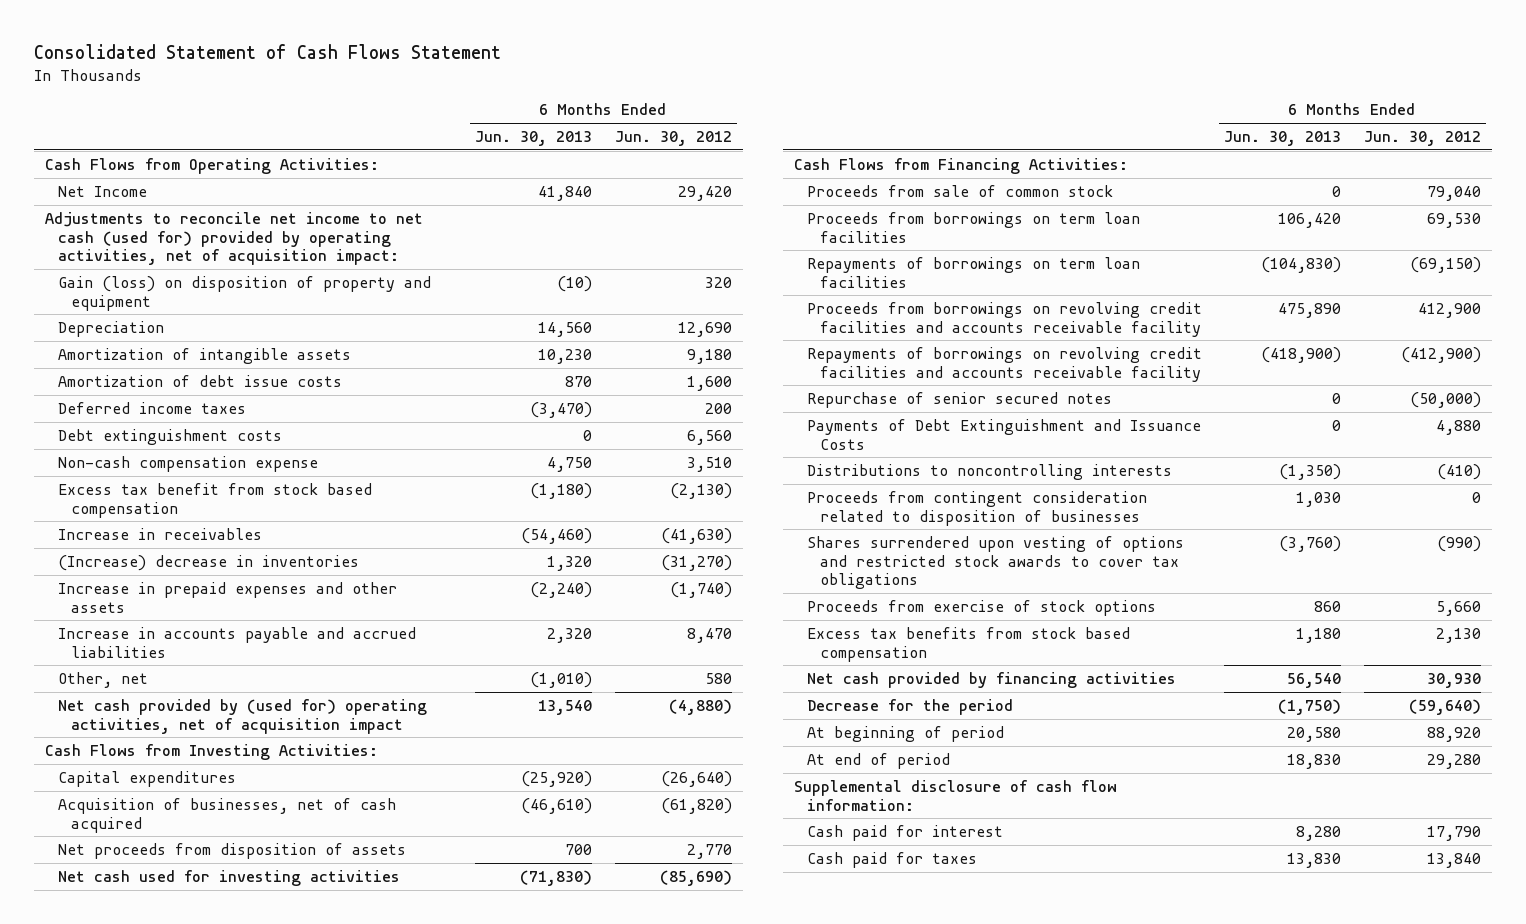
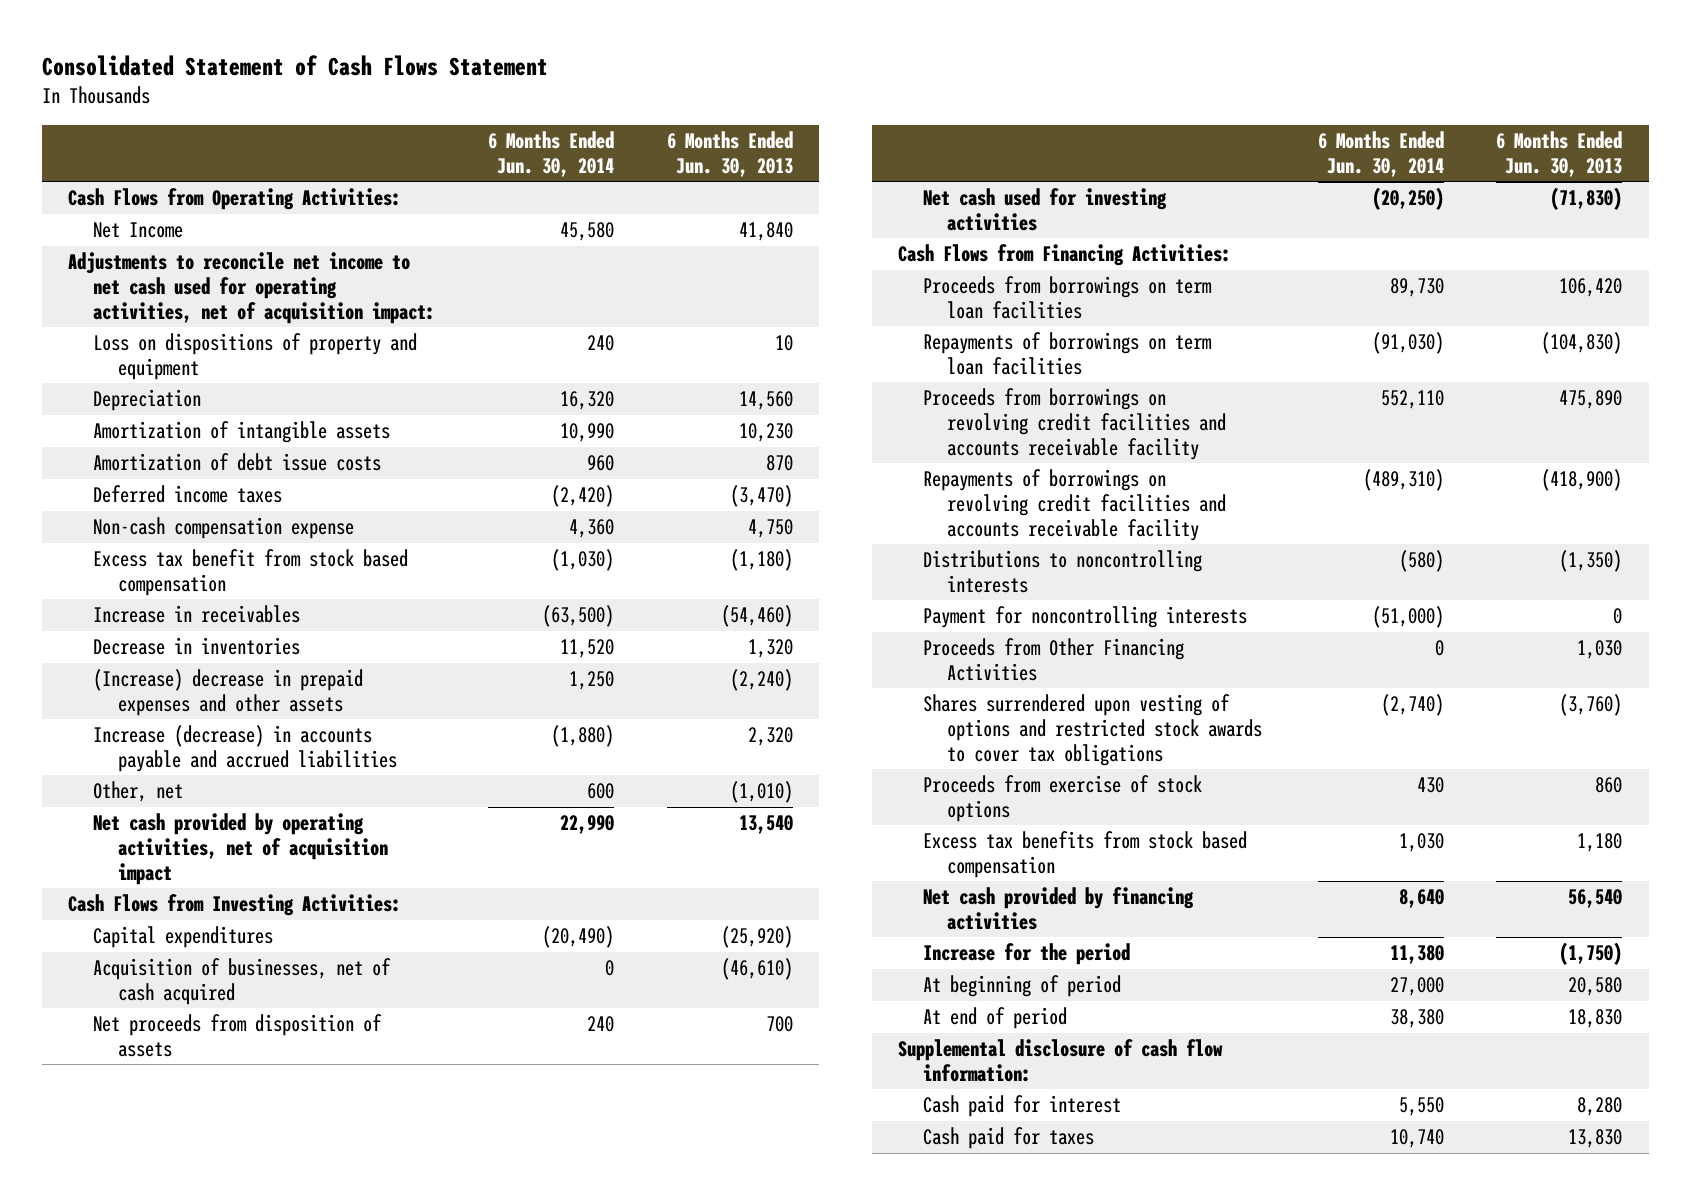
[614,130,732,146] Jun. 30, 2012 -> none
none -> [487,130,614,177] 6 Months Ended Jun. 30, 2014
[45,211,424,266] Adjustments to reconcile net income to net cash (used for) provided by operating activities, net of acquisition impact: -> [68,252,436,324] Adjustments to reconcile net income to net cash used for operating activities, net of acquisition impact:
[58,275,432,311] Gain (loss) on disposition of property and equipment -> [93,333,418,381] Loss on dispositions of property and equipment
[557,275,593,292] (10) -> [774,335,793,352] 10
[58,428,283,445] Debt extinguishment costs -> none
[58,554,360,571] (Increase) decrease in inventories -> [93,637,301,656] Decrease in inventories
[58,581,398,613] Increase in prepaid expenses and other assets -> [93,669,364,717] (Increase) decrease in prepaid expenses and other assets
[58,626,417,658] Increase in accounts payable and accrued liabilities -> [93,725,397,773] Increase (decrease) in accounts payable and accrued liabilities
[58,698,428,734] Net cash provided by (used for) operating activities, net of acquisition impact -> [93,813,388,885] Net cash provided by operating activities, net of acquisition impact
[807,184,1114,197] Proceeds from sale of common stock -> none
[807,391,1113,408] Repurchase of senior secured notes -> none
[807,418,1202,450] Payments of Debt Extinguishment and Issuance Costs -> none
none -> [922,606,1247,629] Payment for noncontrolling interests
[807,490,1148,526] Proceeds from contingent consideration related to disposition of businesses -> [922,638,1184,682] Proceeds from Other Financing Activities
[807,698,1014,715] Decrease for the period -> [922,943,1130,966] Increase for the period

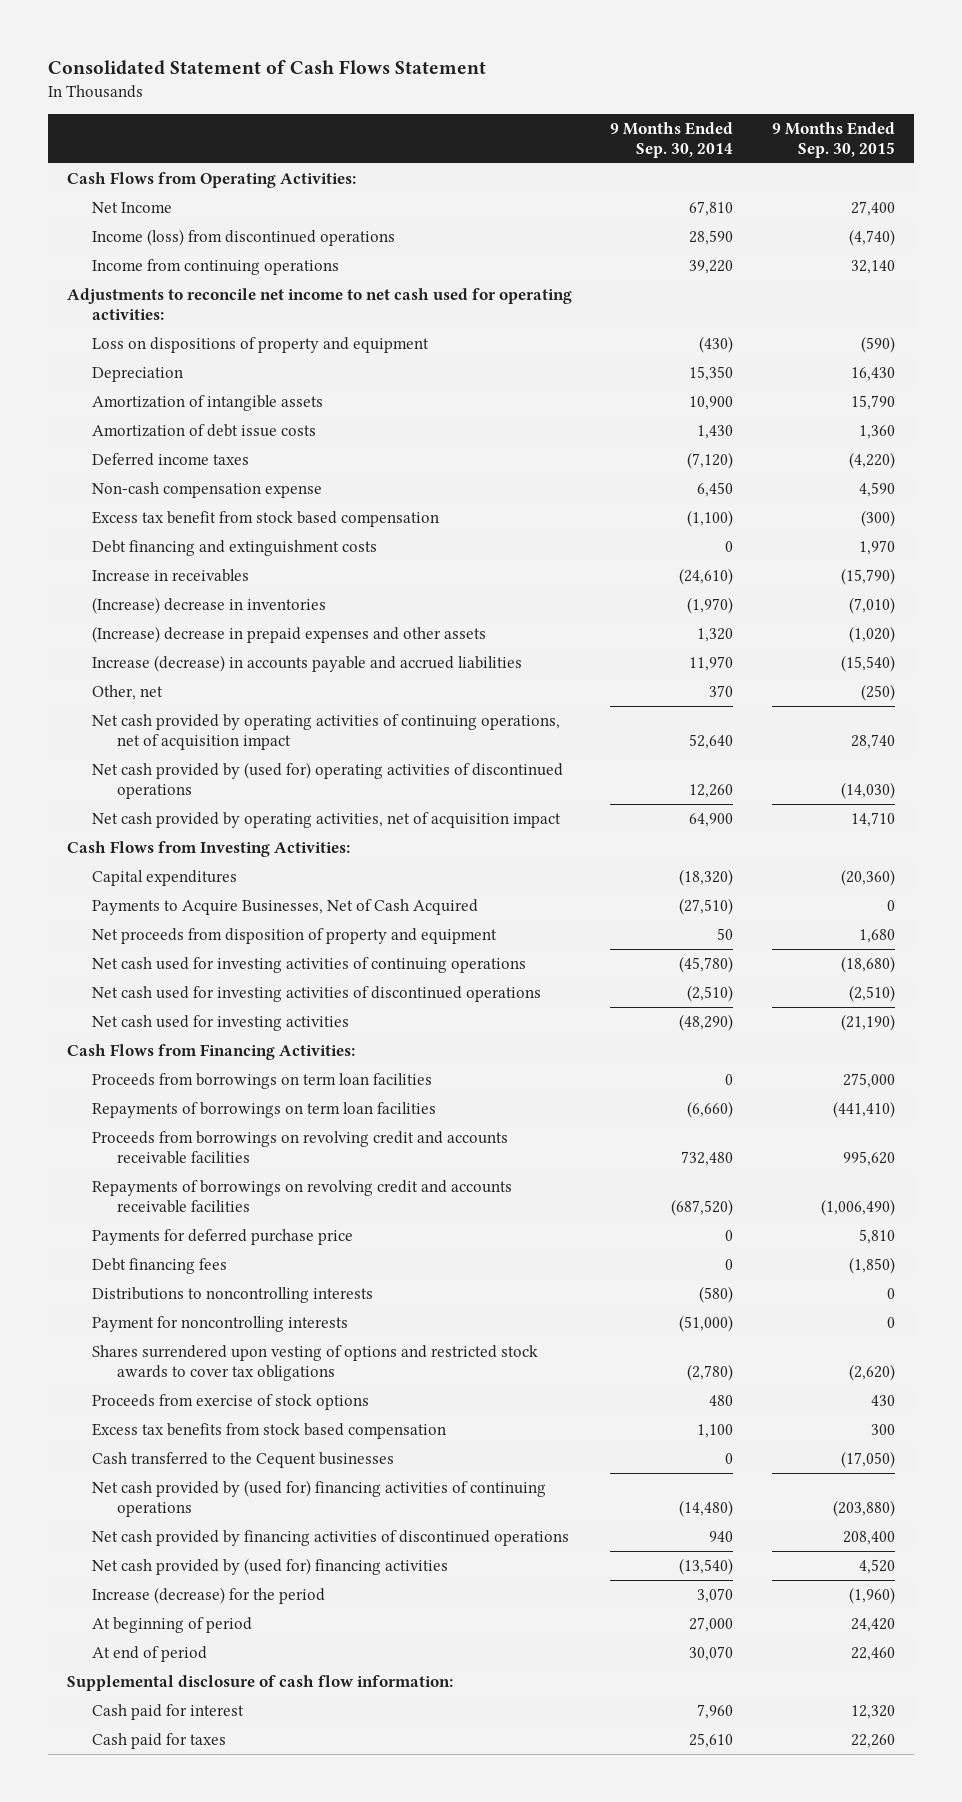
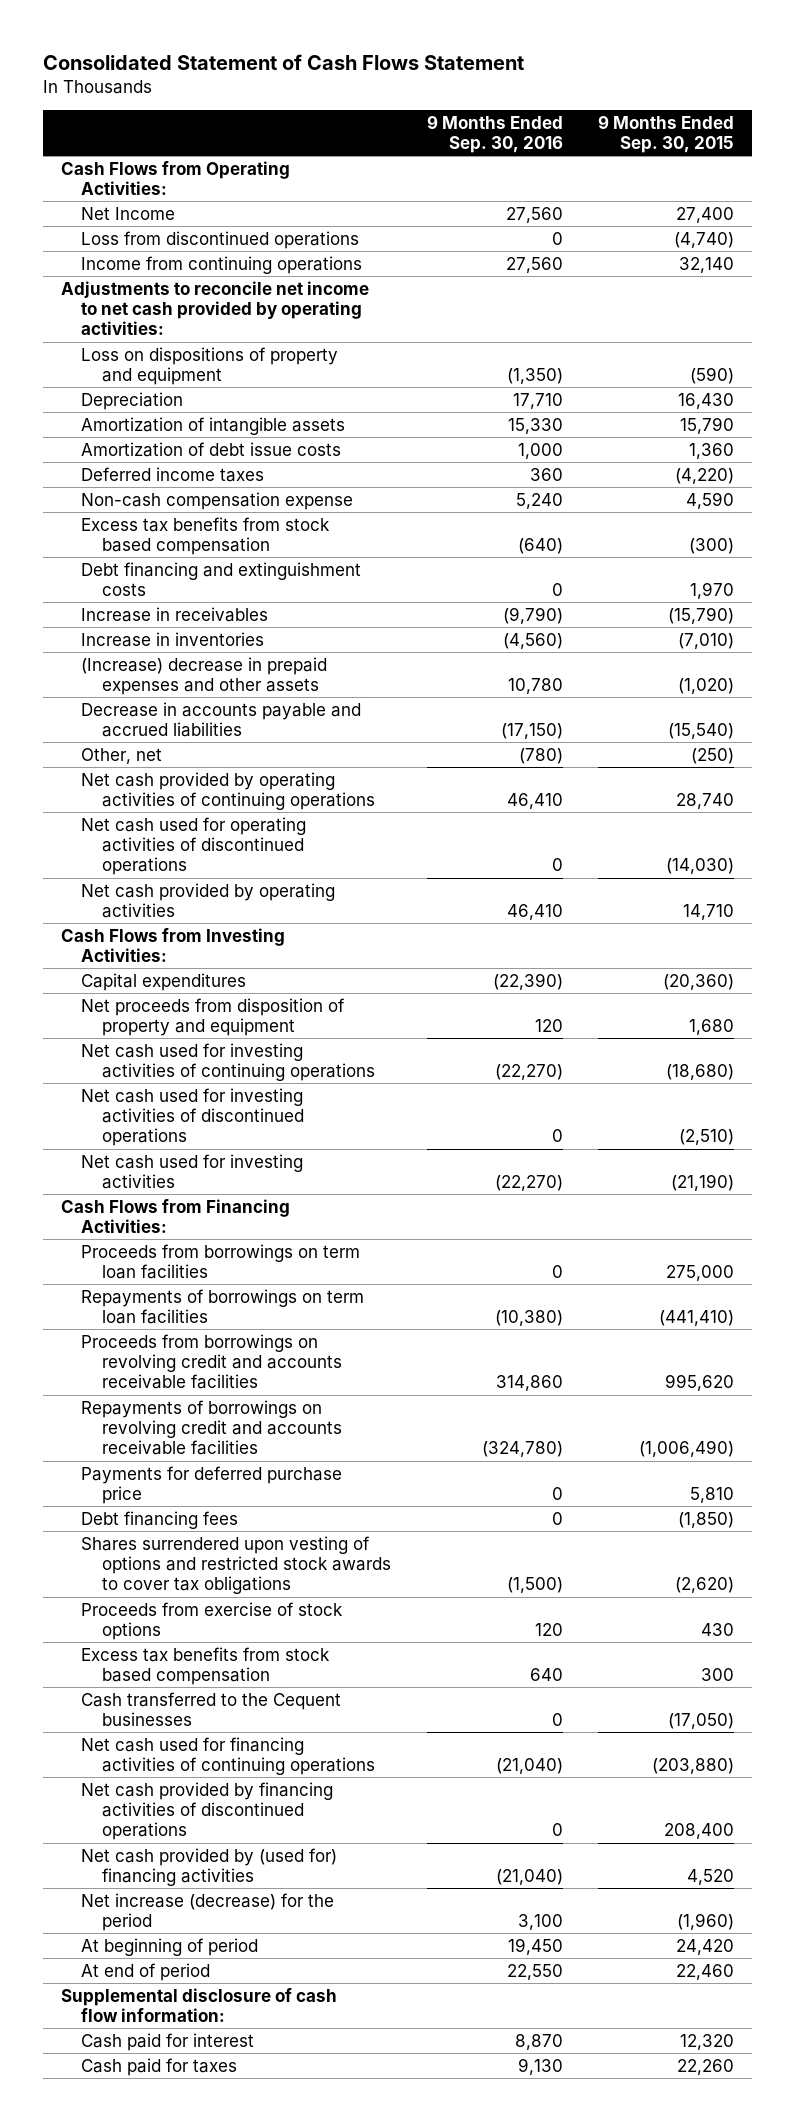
[610,122,734,158] 9 Months Ended Sep. 30, 2014 -> none
none -> [426,114,563,154] 9 Months Ended Sep. 30, 2016
[92,228,396,246] Income (loss) from discontinued operations -> [81,230,360,249] Loss from discontinued operations
[67,287,573,320] Adjustments to reconcile net income to net cash used for operating activities: -> [60,280,369,336] Adjustments to reconcile net income to net cash provided by operating activities:
[92,510,440,527] Excess tax benefit from stock based compensation -> [81,516,331,556] Excess tax benefits from stock based compensation
[92,596,327,614] (Increase) decrease in inventories -> [81,631,265,647] Increase in inventories
[92,654,523,672] Increase (decrease) in accounts payable and accrued liabilities -> [81,701,362,738] Decrease in accounts payable and accrued liabilities
[92,713,561,750] Net cash provided by operating activities of continuing operations, net of acquisition impact -> [81,771,375,811] Net cash provided by operating activities of continuing operations
[92,761,564,799] Net cash provided by (used for) operating activities of discontinued operations -> [81,816,307,876] Net cash used for operating activities of discontinued operations
[92,811,562,828] Net cash provided by operating activities, net of acquisition impact -> [81,882,336,919] Net cash provided by operating activities
[92,898,479,915] Payments to Acquire Businesses, Net of Cash Acquired -> none
[92,1286,374,1303] Distributions to noncontrolling interests -> none
[92,1315,349,1332] Payment for noncontrolling interests -> none
[92,1479,547,1517] Net cash provided by (used for) financing activities of continuing operations -> [81,1736,375,1776] Net cash used for financing activities of continuing operations
[92,1586,326,1604] Increase (decrease) for the period -> [81,1892,335,1932] Net increase (decrease) for the period

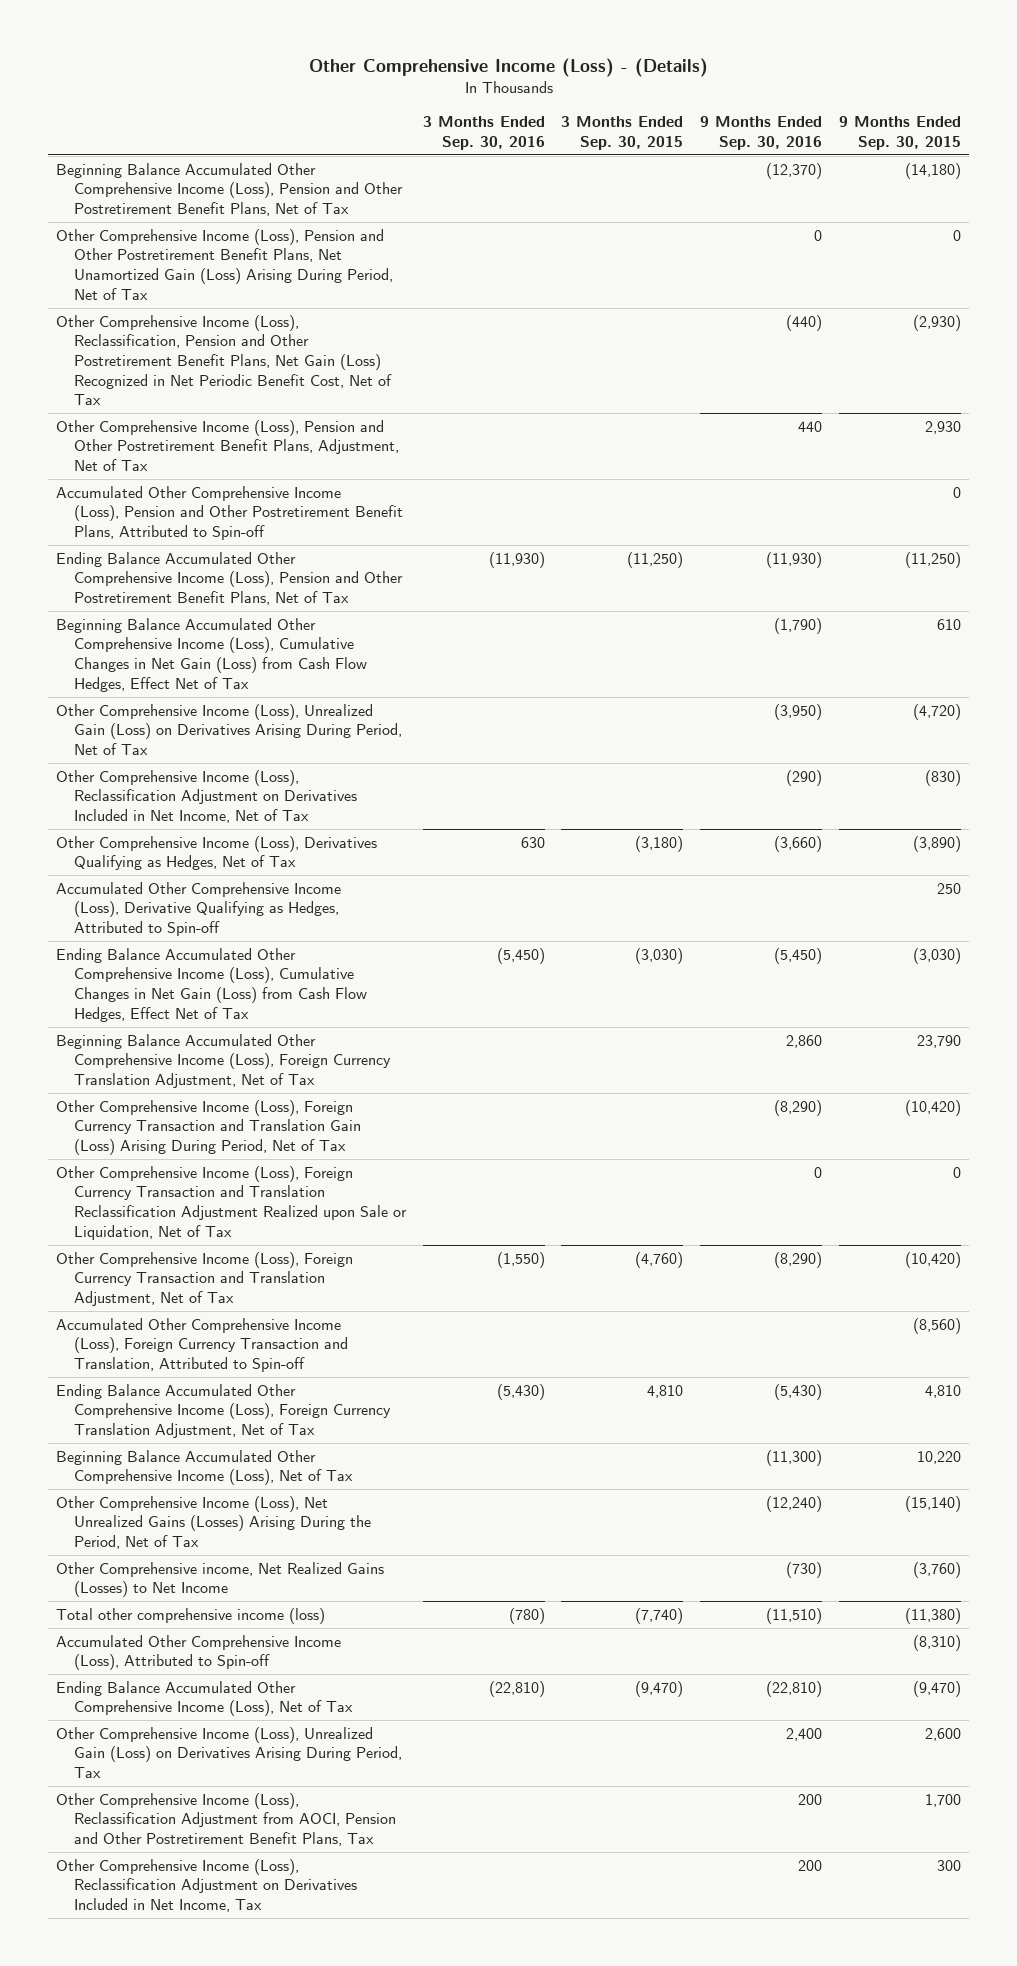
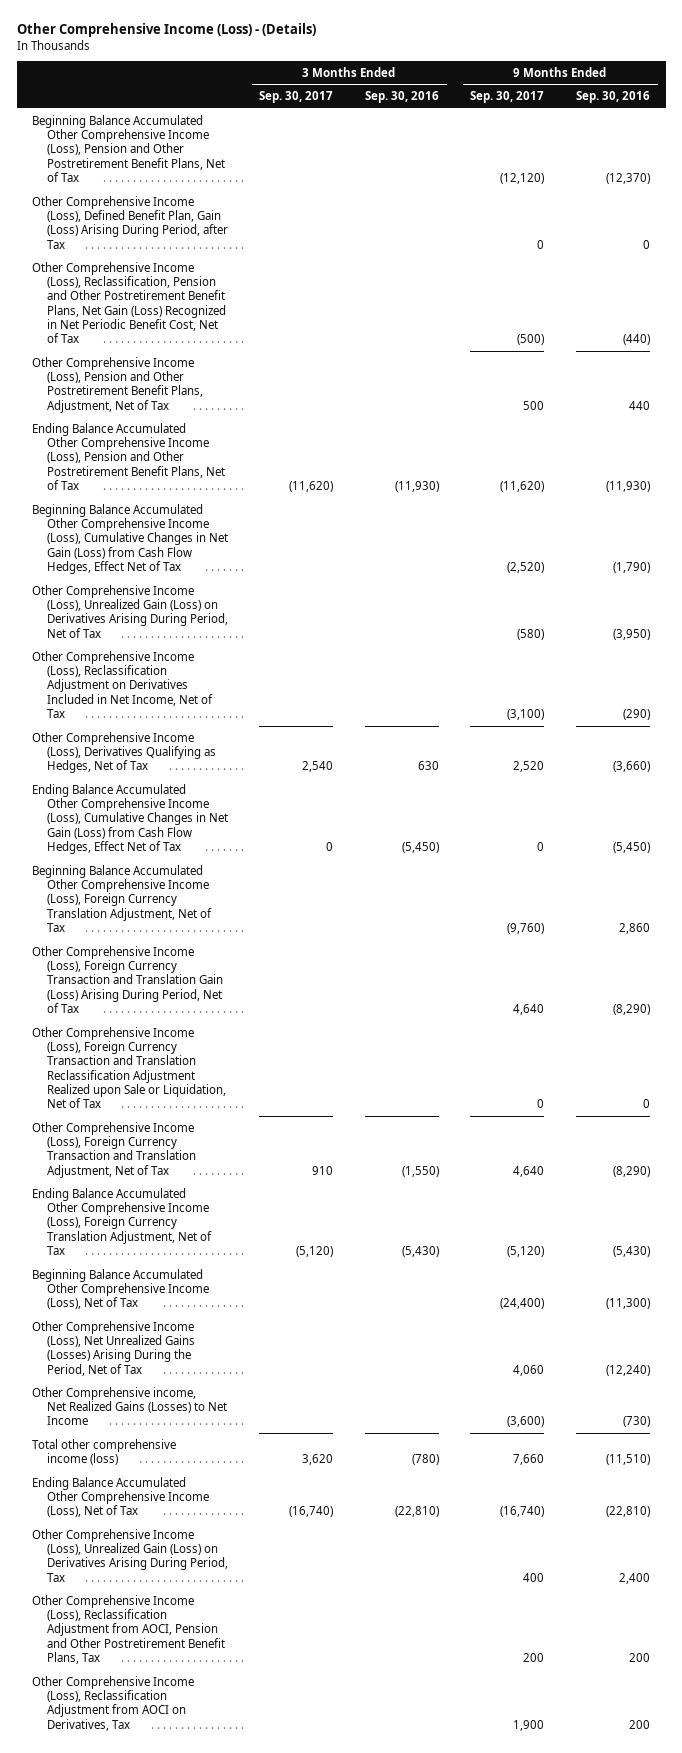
[561,116,684,150] 3 Months Ended Sep. 30, 2015 -> none
[838,116,961,150] 9 Months Ended Sep. 30, 2015 -> none
none -> [259,91,334,104] Sep. 30, 2017
none -> [470,91,545,104] Sep. 30, 2017
[56,228,393,300] Other Comprehensive Income (Loss), Pension and Other Postretirement Benefit Plans, Net Unamortized Gain (Loss) Arising During Period, Net of Tax -> [32,195,228,249] Other Comprehensive Income (Loss), Defined Benefit Plan, Gain (Loss) Arising During Period, after Tax
[56,485,403,541] Accumulated Other Comprehensive Income (Loss), Pension and Other Postretirement Benefit Plans, Attributed to Spin-off -> none
[56,881,342,937] Accumulated Other Comprehensive Income (Loss), Derivative Qualifying as Hedges, Attributed to Spin-off -> none
[56,1317,348,1373] Accumulated Other Comprehensive Income (Loss), Foreign Currency Transaction and Translation, Attributed to Spin-off -> none
[56,1634,342,1671] Accumulated Other Comprehensive Income (Loss), Attributed to Spin-off -> none
[56,1858,357,1913] Other Comprehensive Income (Loss), Reclassification Adjustment on Derivatives Included in Net Income, Tax -> [32,1675,195,1731] Other Comprehensive Income (Loss), Reclassification Adjustment from AOCI on Derivatives, Tax

